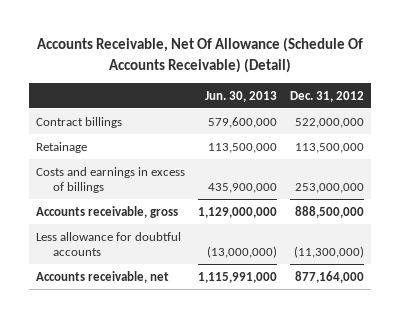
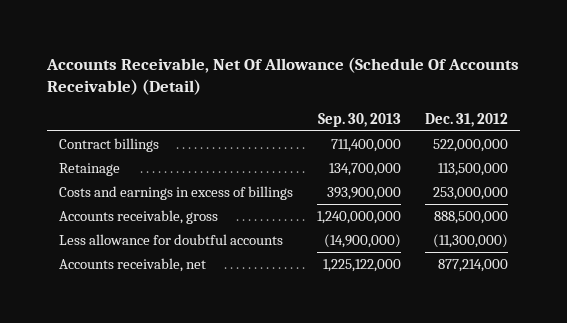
[205,90,278,102] Jun. 30, 2013 -> none
none -> [318,112,402,127] Sep. 30, 2013
[295,270,365,283] 877,164,000 -> [438,258,509,272] 877,214,000

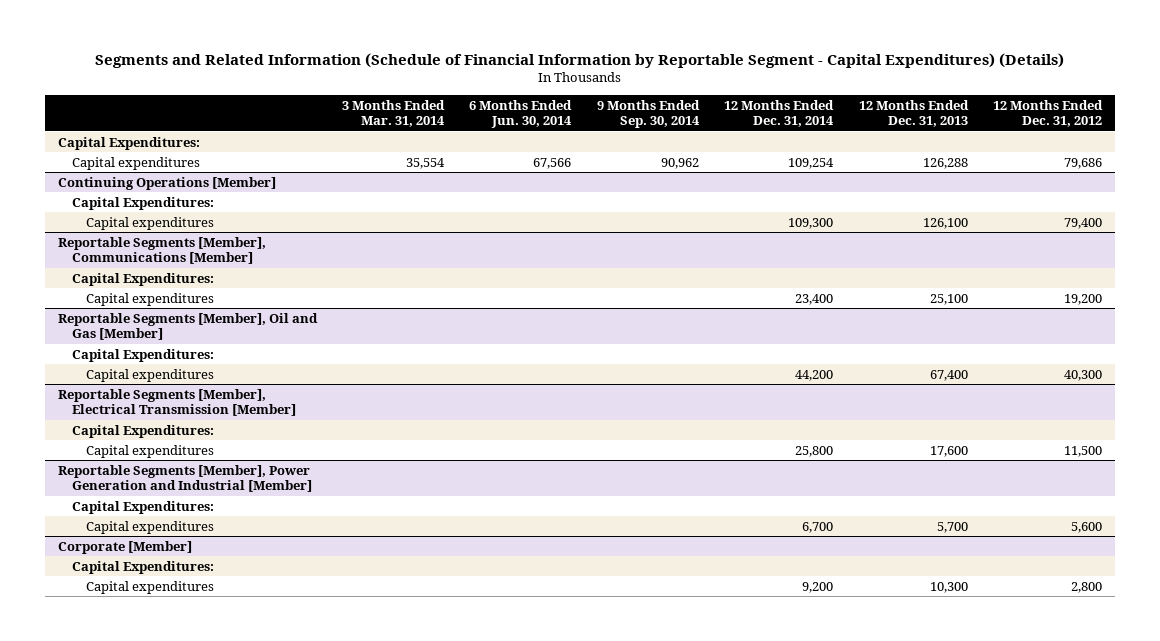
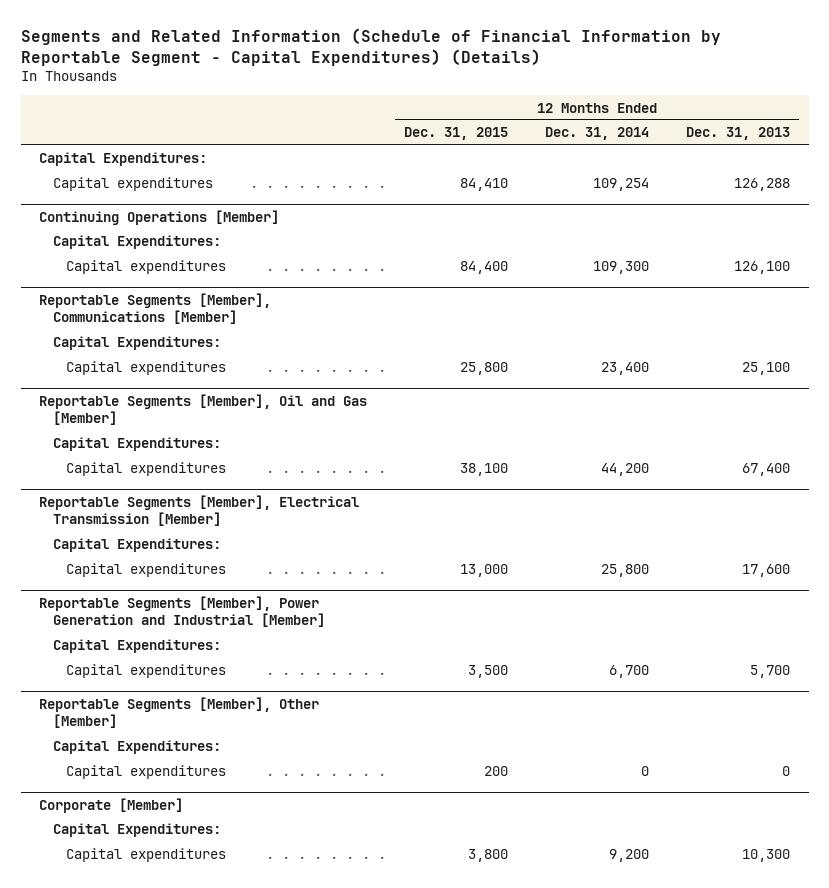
[341,99,445,128] 3 Months Ended Mar. 31, 2014 -> none
[469,99,573,129] 6 Months Ended Jun. 30, 2014 -> none
[596,99,700,129] 9 Months Ended Sep. 30, 2014 -> none
[993,99,1104,128] 12 Months Ended Dec. 31, 2012 -> none
none -> [404,127,509,141] Dec. 31, 2015
none -> [39,697,320,729] Reportable Segments [Member], Other [Member]
none -> [52,740,221,755] Capital Expenditures:
none -> [66,765,227,780] Capital expenditures

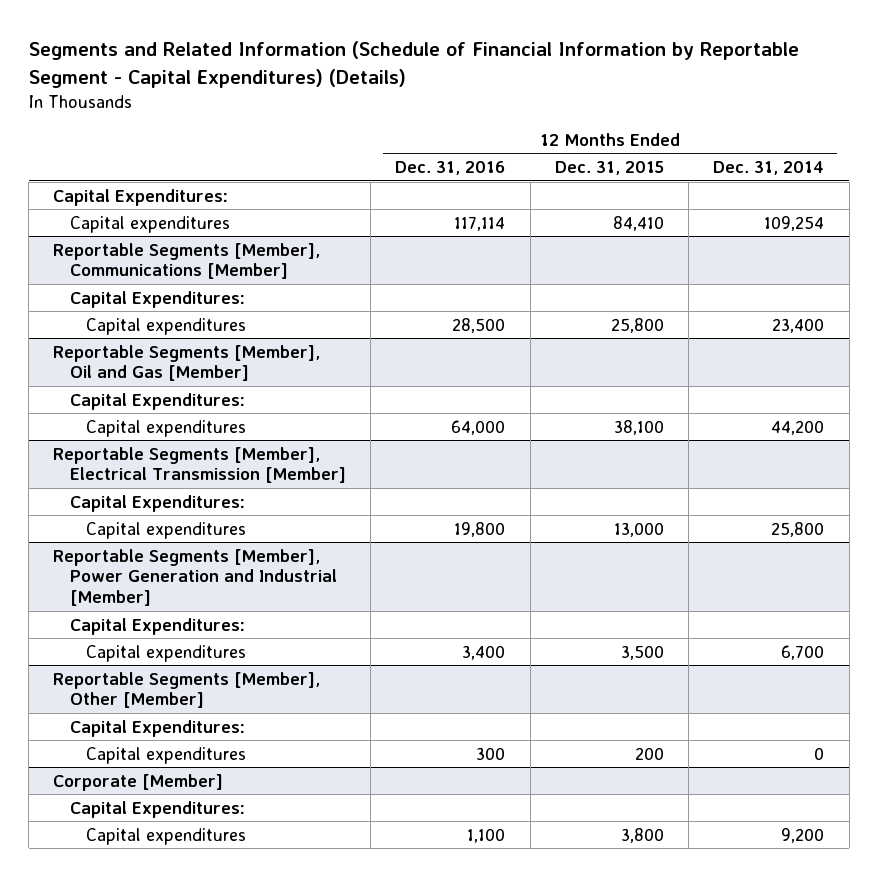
[686,127,791,141] Dec. 31, 2013 -> none
none -> [395,161,506,176] Dec. 31, 2016
[39,210,280,226] Continuing Operations [Member] -> none
[52,235,221,250] Capital Expenditures: -> none
[66,260,227,275] Capital expenditures -> none

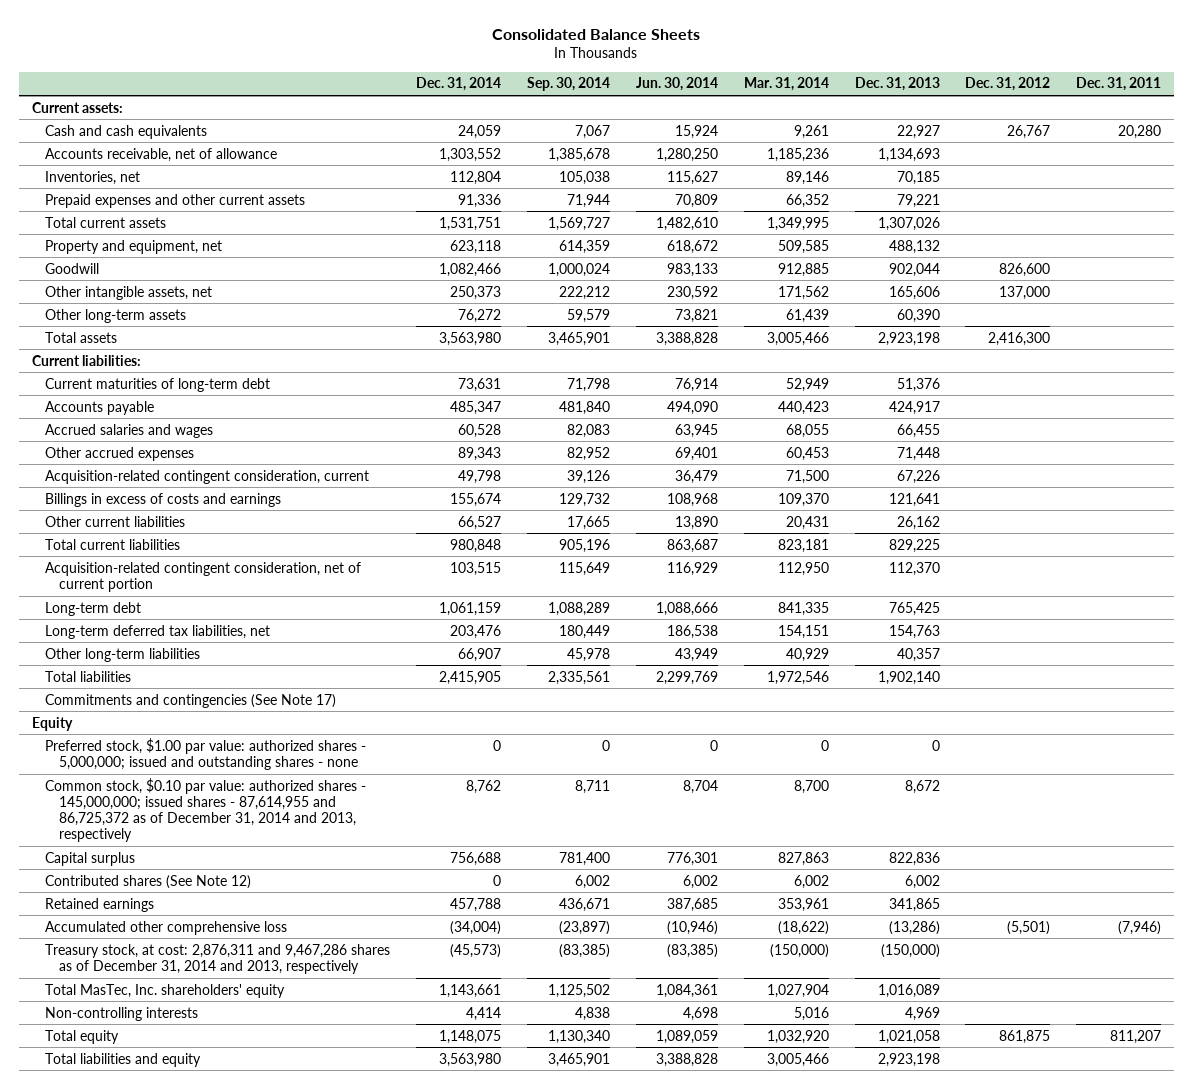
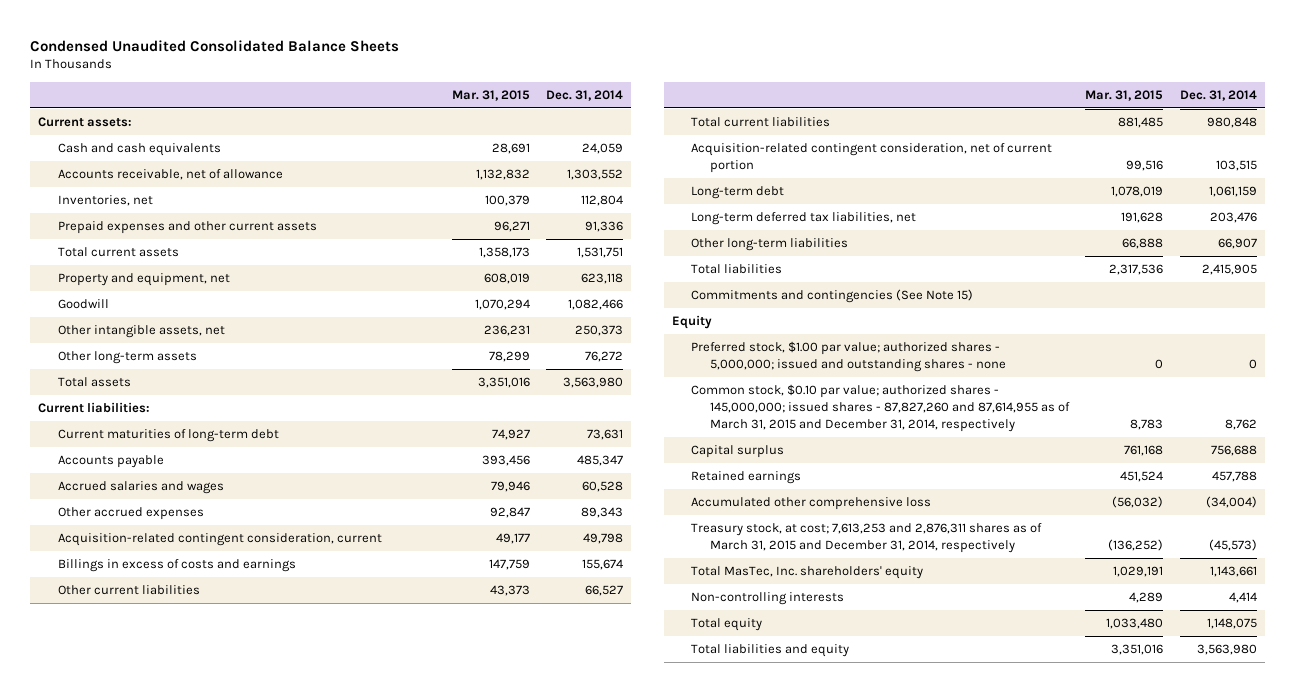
[492,28,701,40] Consolidated Balance Sheets -> [30,39,400,52] Condensed Unaudited Consolidated Balance Sheets
[526,77,610,92] Sep. 30, 2014 -> none
[635,77,718,92] Jun. 30, 2014 -> none
[743,77,829,92] Mar. 31, 2014 -> none
[854,77,940,92] Dec. 31, 2013 -> none
[965,77,1051,92] Dec. 31, 2012 -> none
[1076,77,1162,92] Dec. 31, 2011 -> none
none -> [452,89,531,101] Mar. 31, 2015
[45,693,337,708] Commitments and contingencies (See Note 17) -> [691,289,974,304] Commitments and contingencies (See Note 15)
[45,737,367,770] Preferred stock, $1.00 par value: authorized shares - 5,000,000; issued and outstanding shares - none -> [691,341,1007,373] Preferred stock, $1.00 par value; authorized shares - 5,000,000; issued and outstanding shares - none
[45,777,367,843] Common stock, $0.10 par value: authorized shares - 145,000,000; issued shares - 87,614,955 and 86,725,372 as of December 31, 2014 and 2013, respectively -> [691,384,1071,432] Common stock, $0.10 par value; authorized shares - 145,000,000; issued shares - 87,827,260 and 87,614,955 as of March 31, 2015 and December 31, 2014, respectively
[45,874,252,889] Contributed shares (See Note 12) -> none
[45,943,391,974] Treasury stock, at cost: 2,876,311 and 9,467,286 shares as of December 31, 2014 and 2013, respectively -> [691,523,1043,554] Treasury stock, at cost; 7,613,253 and 2,876,311 shares as of March 31, 2015 and December 31, 2014, respectively

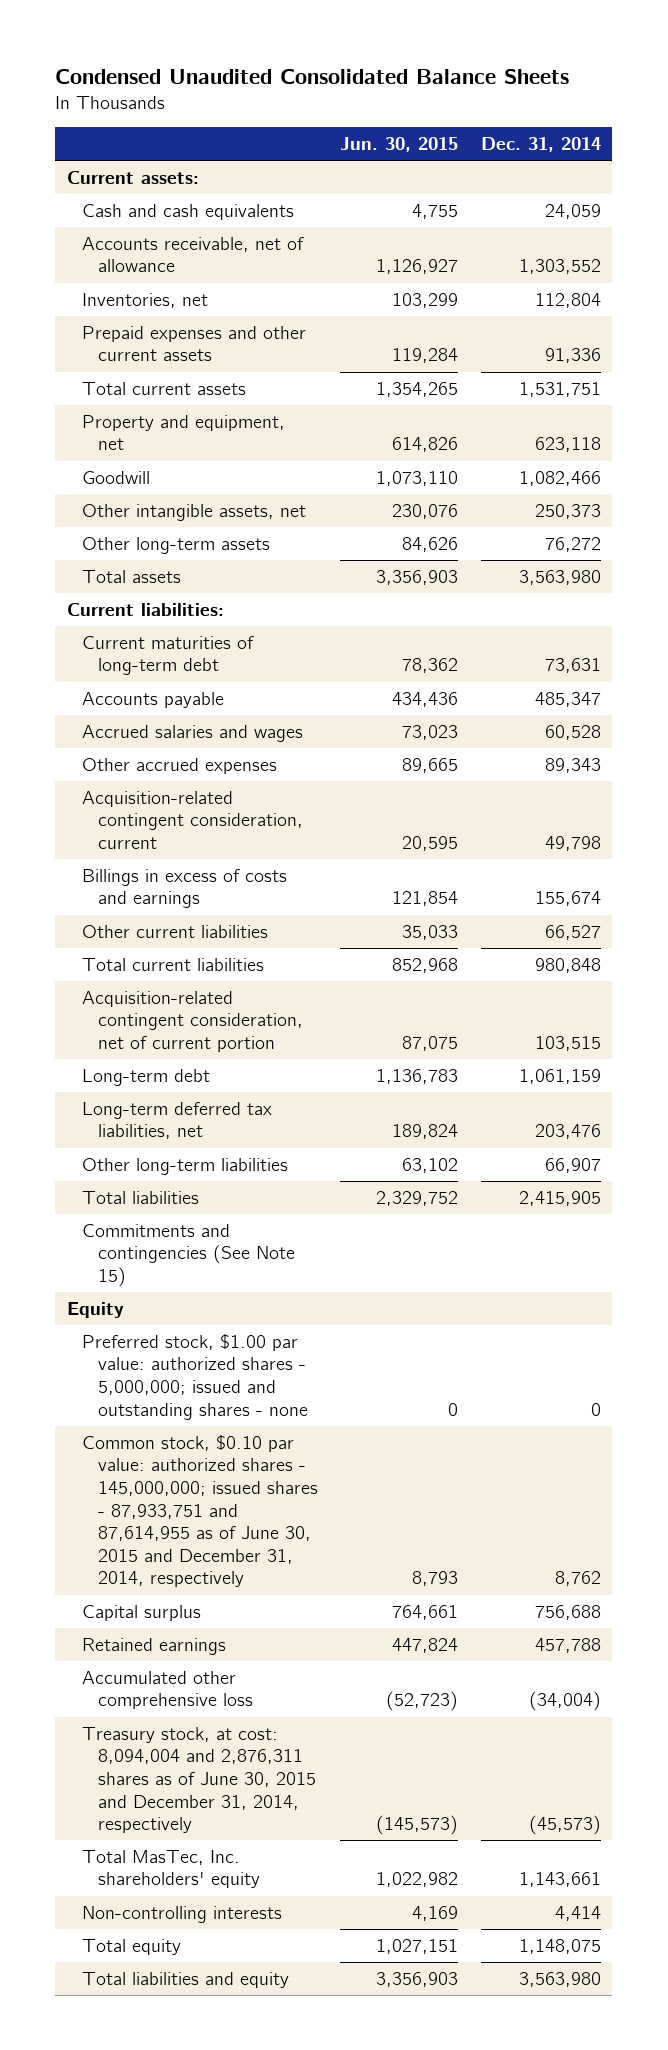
[452,89,531,101] Mar. 31, 2015 -> none
none -> [340,137,459,153] Jun. 30, 2015
[691,341,1007,373] Preferred stock, $1.00 par value; authorized shares - 5,000,000; issued and outstanding shares - none -> [82,1333,308,1420] Preferred stock, $1.00 par value: authorized shares - 5,000,000; issued and outstanding shares - none
[691,384,1071,432] Common stock, $0.10 par value; authorized shares - 145,000,000; issued shares - 87,827,260 and 87,614,955 as of March 31, 2015 and December 31, 2014, respectively -> [82,1434,318,1588] Common stock, $0.10 par value: authorized shares - 145,000,000; issued shares - 87,933,751 and 87,614,955 as of June 30, 2015 and December 31, 2014, respectively
[691,523,1043,554] Treasury stock, at cost; 7,613,253 and 2,876,311 shares as of March 31, 2015 and December 31, 2014, respectively -> [82,1726,316,1834] Treasury stock, at cost: 8,094,004 and 2,876,311 shares as of June 30, 2015 and December 31, 2014, respectively

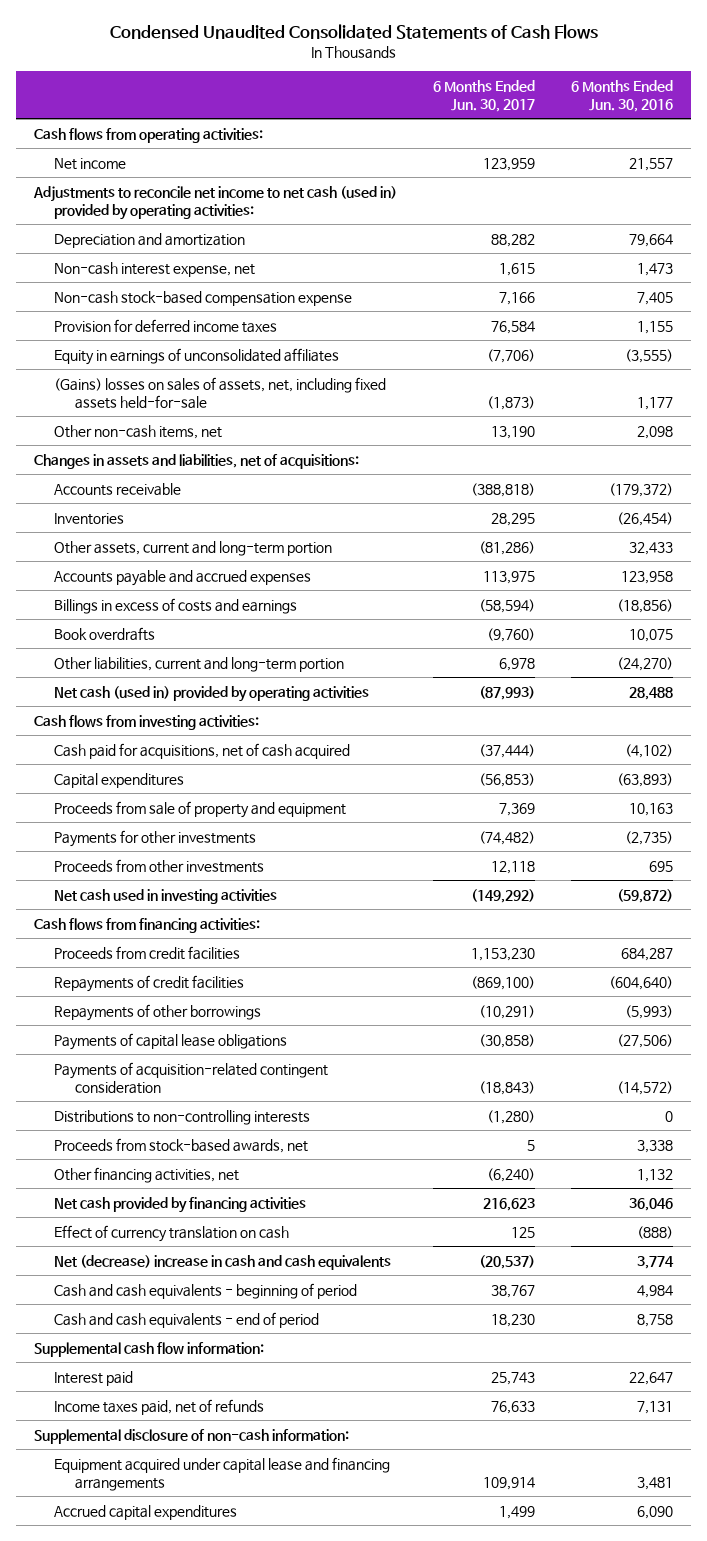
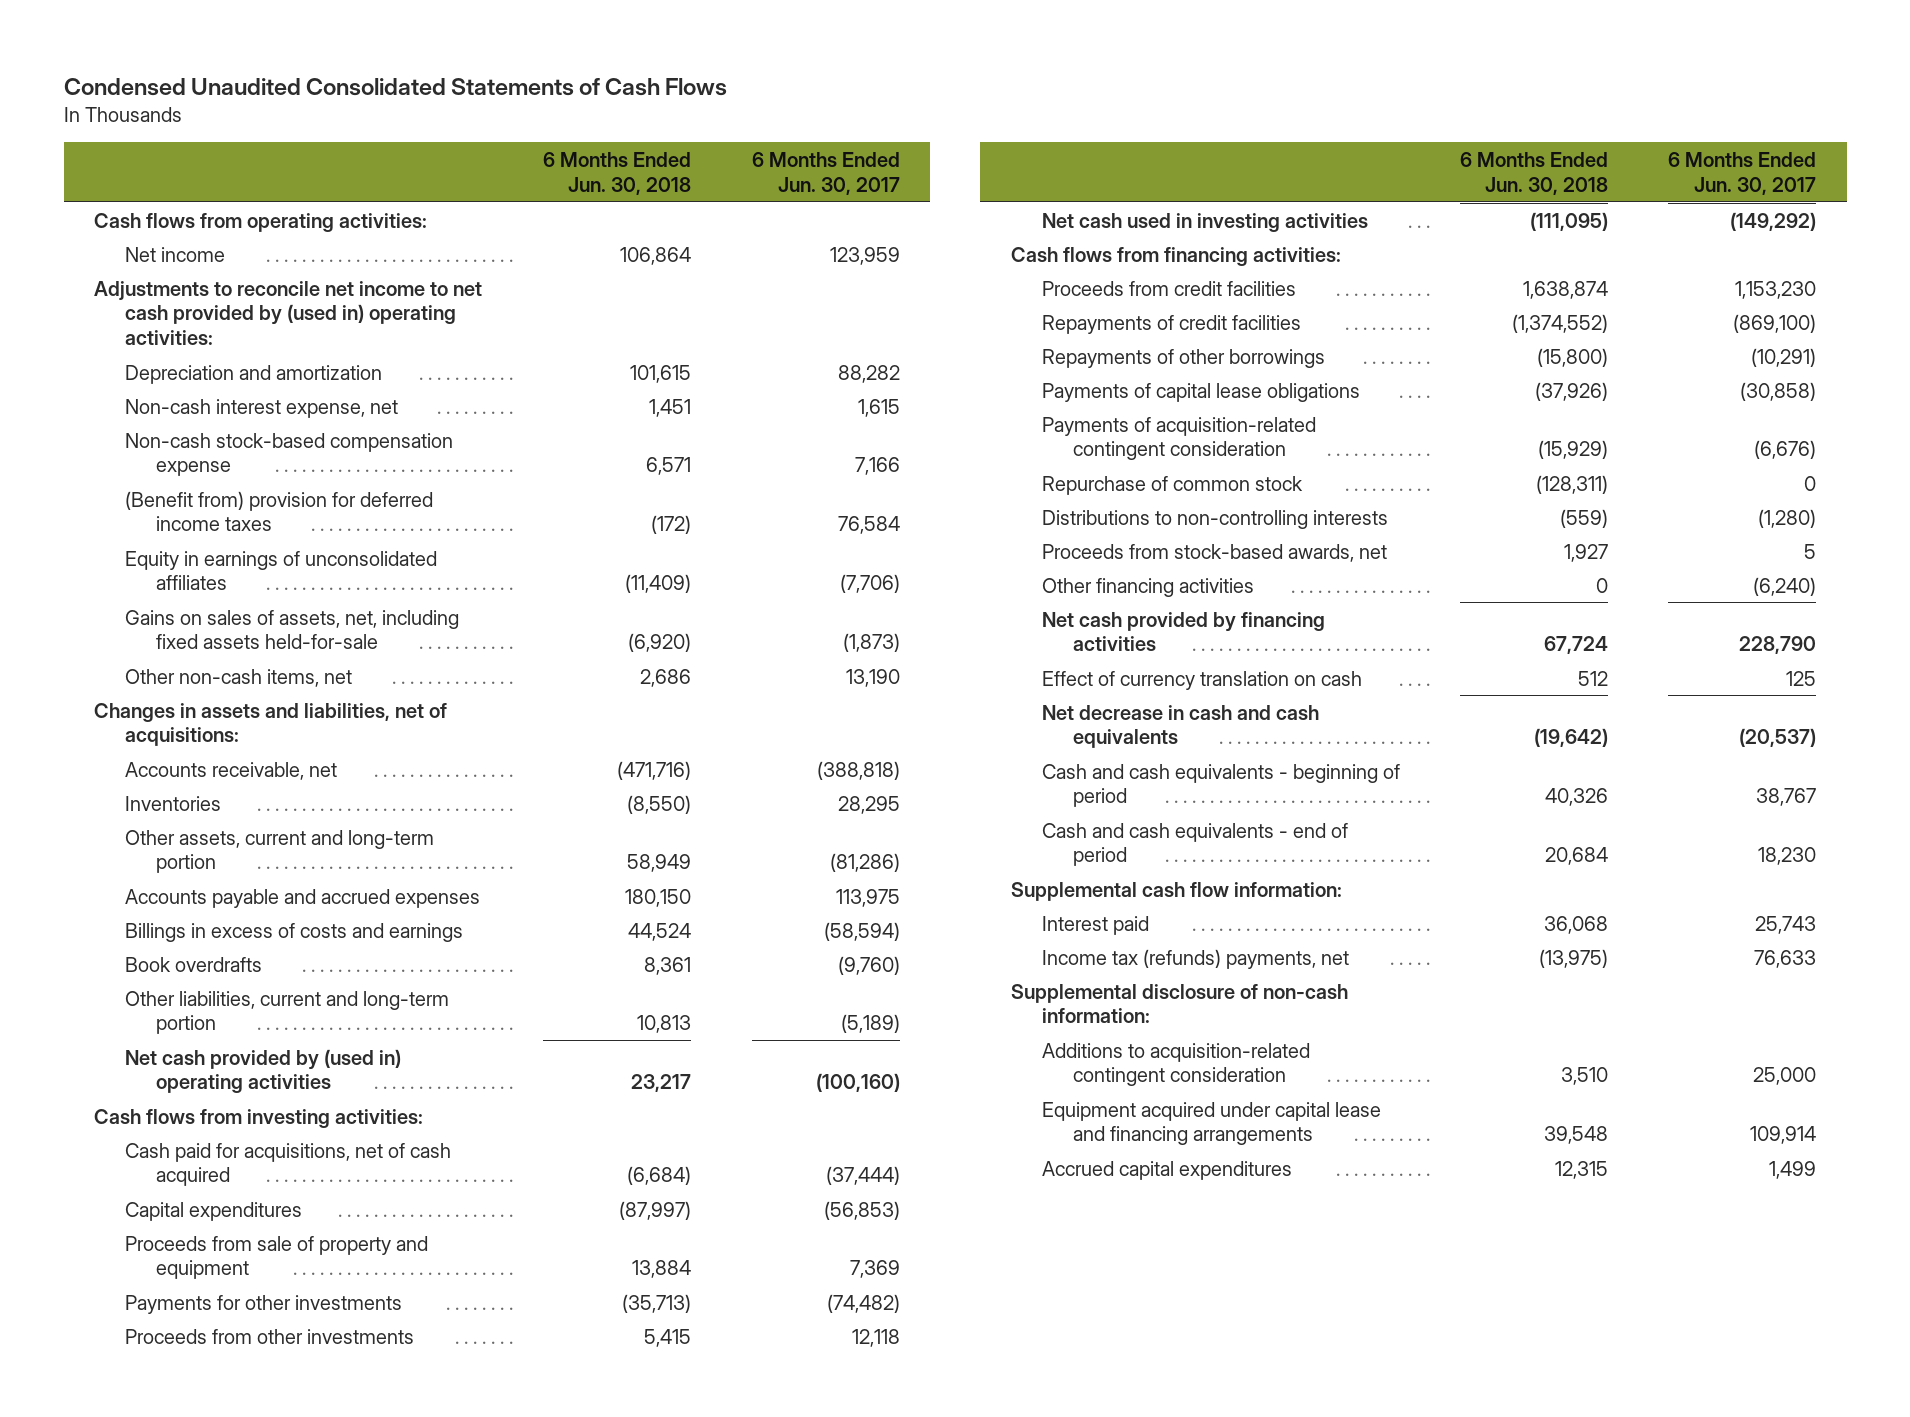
[571,79,674,112] 6 Months Ended Jun. 30, 2016 -> none
none -> [543,152,692,195] 6 Months Ended Jun. 30, 2018
[33,185,398,220] Adjustments to reconcile net income to net cash (used in) provided by operating activities: -> [93,280,482,346] Adjustments to reconcile net income to net cash provided by (used in) operating activities:
[54,318,278,333] Provision for deferred income taxes -> [125,490,434,532] (Benefit from) provision for deferred income taxes
[54,376,387,409] (Gains) losses on sales of assets, net, including fixed assets held-for-sale -> [125,609,460,650] Gains on sales of assets, net, including fixed assets held-for-sale
[54,482,182,496] Accounts receivable -> [125,761,338,780] Accounts receivable, net
[499,657,536,671] 6,978 -> [840,1014,900,1034] (5,189)
[54,685,370,702] Net cash (used in) provided by operating activities -> [125,1048,402,1094] Net cash provided by (used in) operating activities
[479,685,536,700] (87,993) -> [815,1073,900,1093] (100,160)
[479,1080,536,1095] (18,843) -> [1754,440,1817,460] (6,676)
none -> [1041,475,1303,495] Repurchase of common stock
[54,1166,240,1183] Other financing activities, net -> [1041,577,1254,597] Other financing activities
[483,1197,536,1211] 216,623 -> [1739,636,1817,655] 228,790
[54,1254,392,1270] Net (decrease) increase in cash and cash equivalents -> [1041,704,1319,749] Net decrease in cash and cash equivalents
[54,1398,265,1415] Income taxes paid, net of refunds -> [1041,948,1349,969] Income tax (refunds) payments, net
none -> [1041,1042,1310,1087] Additions to acquisition-related contingent consideration

